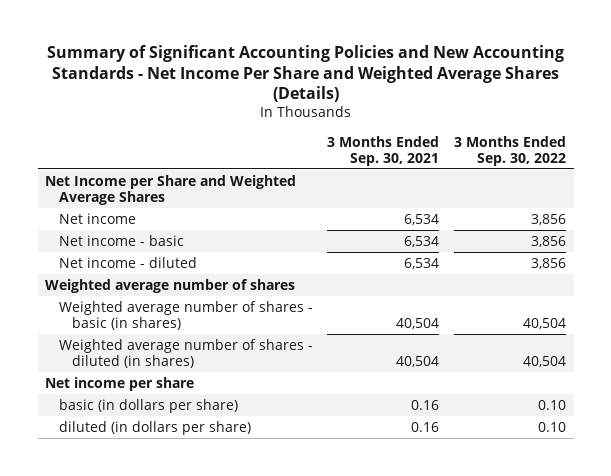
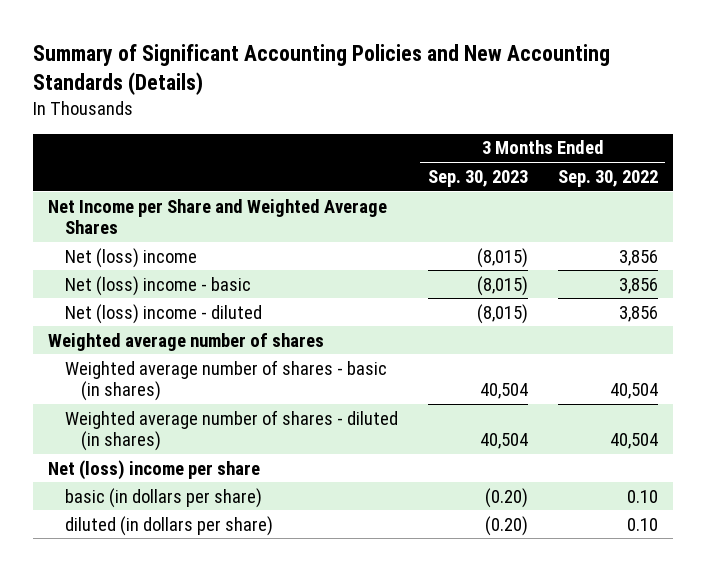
[46,45,564,103] Summary of Significant Accounting Policies and New Accounting Standards - Net Income Per Share and Weighted Average Shares (Details) -> [32,44,610,96] Summary of Significant Accounting Policies and New Accounting Standards (Details)
[327,135,440,166] 3 Months Ended Sep. 30, 2021 -> none
none -> [427,169,528,187] Sep. 30, 2023
[58,212,136,224] Net income -> [64,247,197,268] Net (loss) income
[58,234,184,246] Net income - basic -> [64,275,251,296] Net (loss) income - basic
[58,256,197,268] Net income - diluted -> [64,303,262,324] Net (loss) income - diluted
[45,376,195,391] Net income per share -> [47,459,260,480] Net (loss) income per share

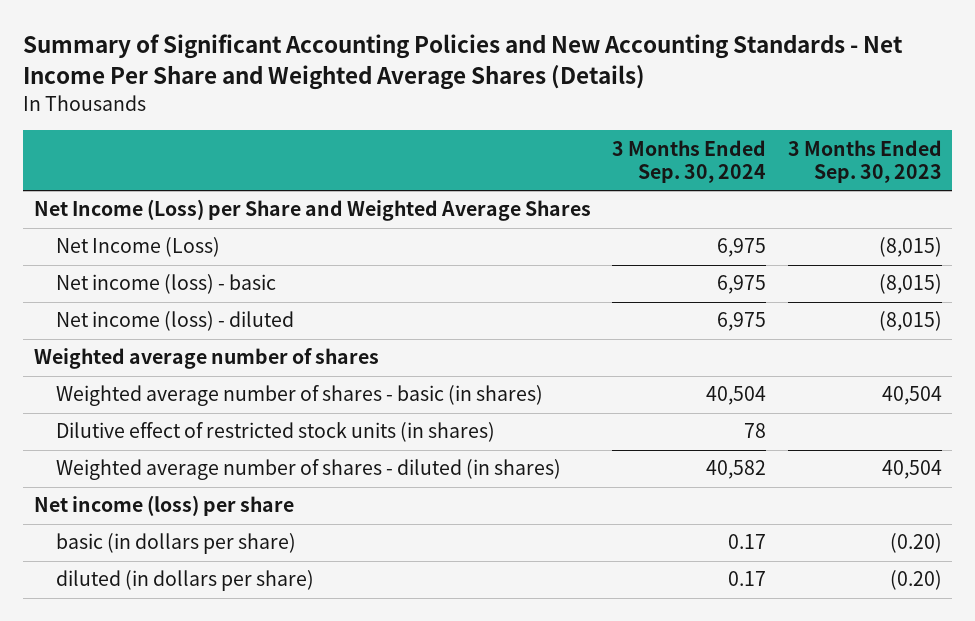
[32,44,610,96] Summary of Significant Accounting Policies and New Accounting Standards (Details) -> [22,34,903,91] Summary of Significant Accounting Policies and New Accounting Standards - Net Income Per Share and Weighted Average Shares (Details)
[557,169,658,187] Sep. 30, 2022 -> none
none -> [612,139,767,184] 3 Months Ended Sep. 30, 2024
[47,198,387,235] Net Income per Share and Weighted Average Shares -> [33,199,591,222] Net Income (Loss) per Share and Weighted Average Shares
[64,247,197,268] Net (loss) income -> [55,237,220,258] Net Income (Loss)
[64,275,251,296] Net (loss) income - basic -> [55,274,276,295] Net income (loss) - basic
[64,303,262,324] Net (loss) income - diluted -> [55,311,294,332] Net income (loss) - diluted
none -> [55,422,495,443] Dilutive effect of restricted stock units (in shares)
[47,459,260,480] Net (loss) income per share -> [33,495,294,517] Net income (loss) per share

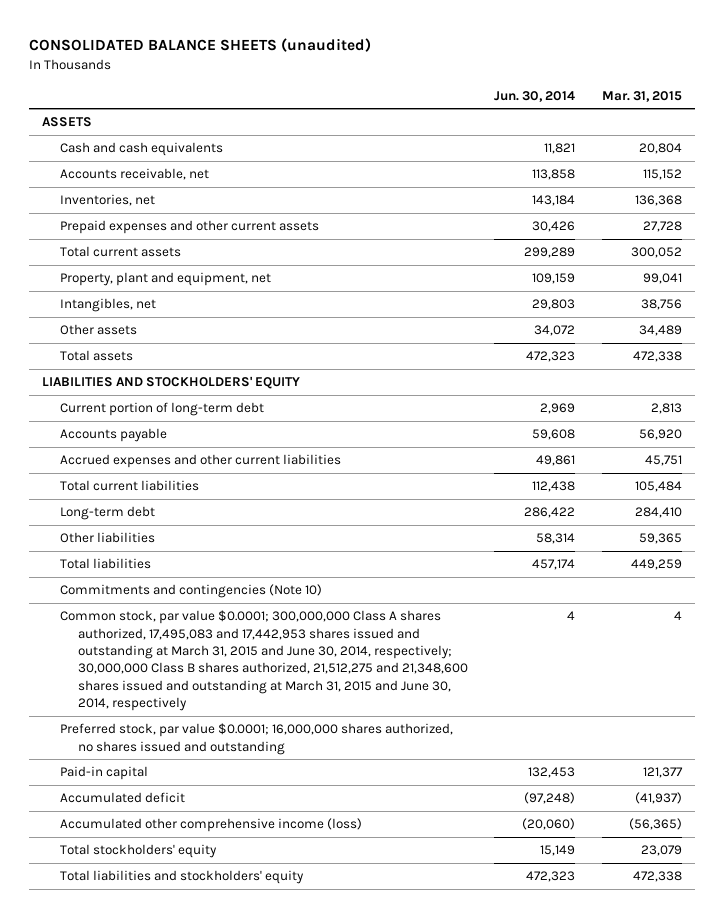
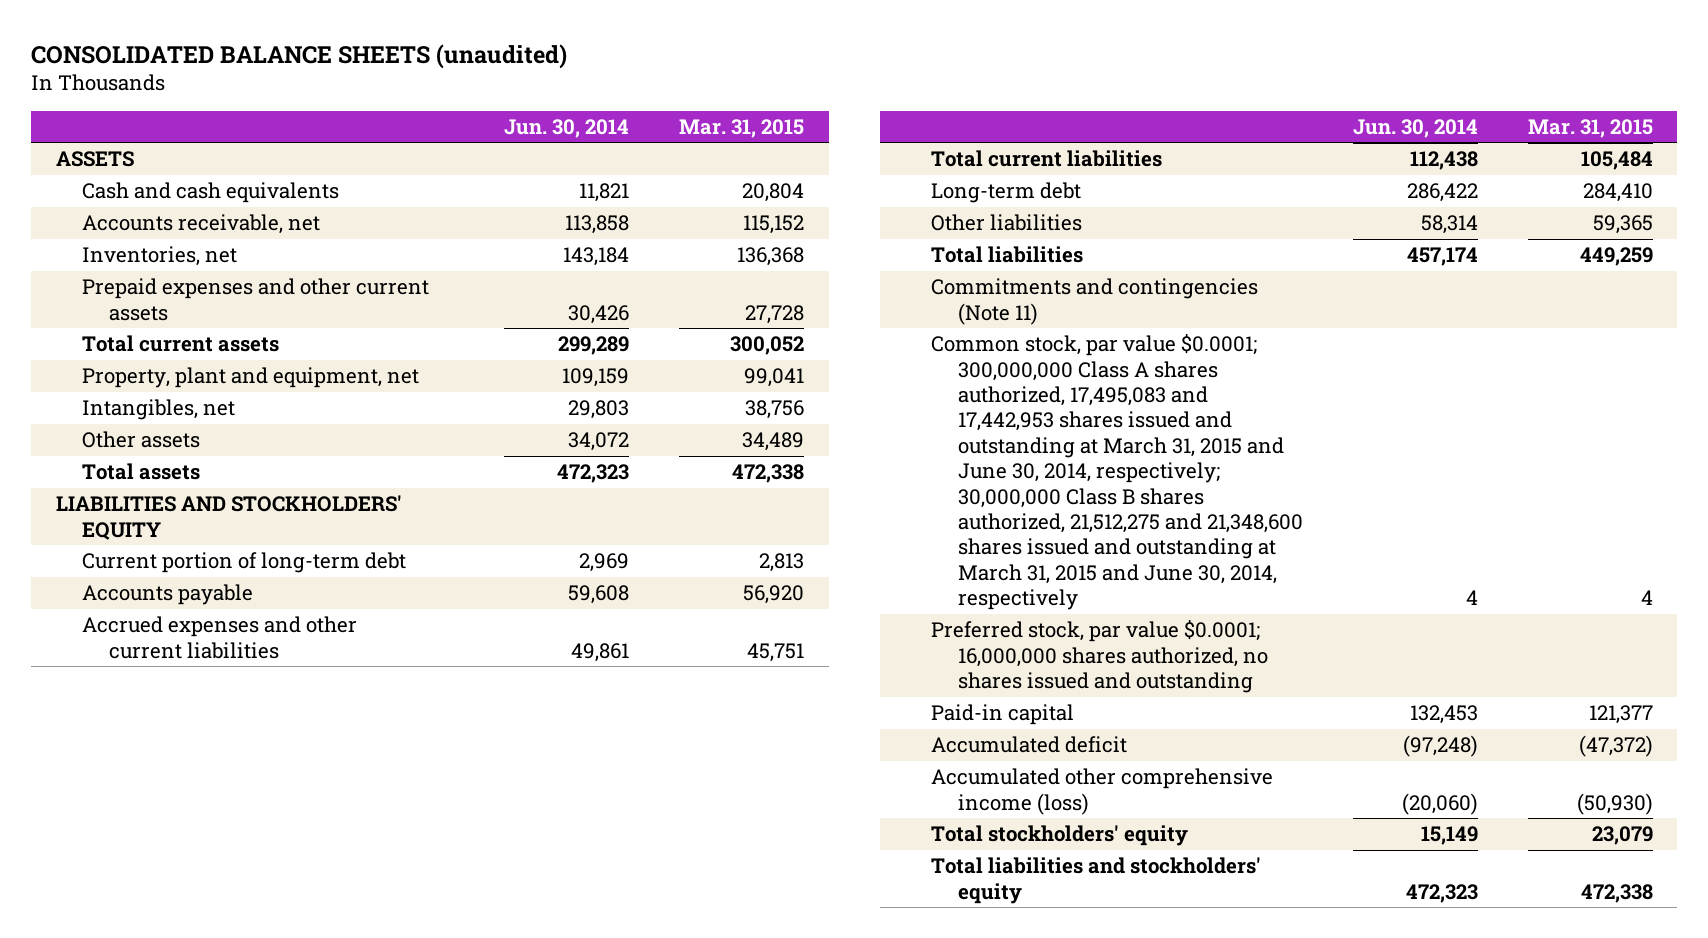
[60,584,323,599] Commitments and contingencies (Note 10) -> [931,278,1259,325] Commitments and contingencies (Note 11)
[635,792,683,805] (41,937) -> [1578,735,1653,758] (47,372)
[629,818,683,831] (56,365) -> [1576,792,1653,815] (50,930)

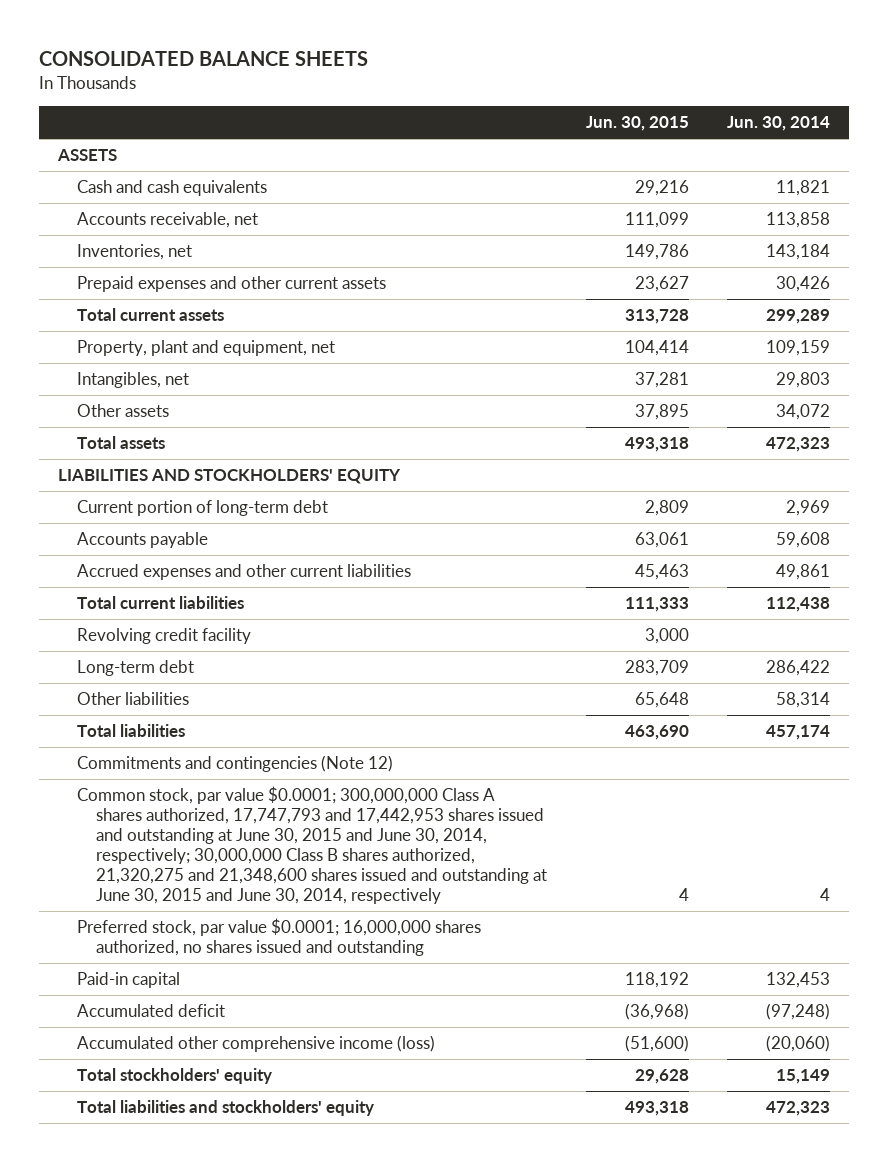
[30,43,567,69] CONSOLIDATED BALANCE SHEETS (unaudited) -> [38,50,368,66] CONSOLIDATED BALANCE SHEETS
[678,118,804,138] Mar. 31, 2015 -> none
none -> [585,116,689,132] Jun. 30, 2015
none -> [77,628,252,645] Revolving credit facility
[931,278,1259,325] Commitments and contingencies (Note 11) -> [77,755,394,773] Commitments and contingencies (Note 12)
[931,334,1303,611] Common stock, par value $0.0001; 300,000,000 Class A shares authorized, 17,495,083 and 17,442,953 shares issued and outstanding at March 31, 2015 and June 30, 2014, respectively; 30,000,000 Class B shares authorized, 21,512,275 and 21,348,600 shares issued and outstanding at March 31, 2015 and June 30, 2014, respectively -> [77,786,548,905] Common stock, par value $0.0001; 300,000,000 Class A shares authorized, 17,747,793 and 17,442,953 shares issued and outstanding at June 30, 2015 and June 30, 2014, respectively; 30,000,000 Class B shares authorized, 21,320,275 and 21,348,600 shares issued and outstanding at June 30, 2015 and June 30, 2014, respectively

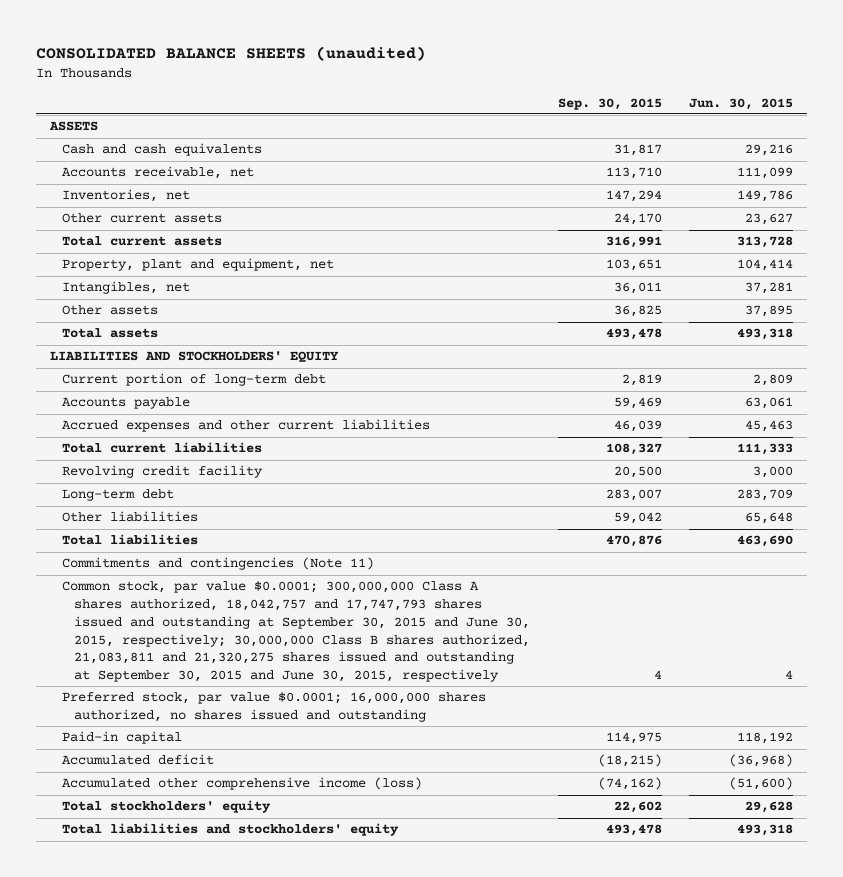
[38,50,368,66] CONSOLIDATED BALANCE SHEETS -> [35,45,426,61] CONSOLIDATED BALANCE SHEETS (unaudited)
[726,116,830,132] Jun. 30, 2014 -> none
none -> [557,97,662,110] Sep. 30, 2015
[77,276,387,293] Prepaid expenses and other current assets -> [61,213,222,224] Other current assets
[77,755,394,773] Commitments and contingencies (Note 12) -> [61,557,374,571] Commitments and contingencies (Note 11)
[77,786,548,905] Common stock, par value $0.0001; 300,000,000 Class A shares authorized, 17,747,793 and 17,442,953 shares issued and outstanding at June 30, 2015 and June 30, 2014, respectively; 30,000,000 Class B shares authorized, 21,320,275 and 21,348,600 shares issued and outstanding at June 30, 2015 and June 30, 2014, respectively -> [61,581,530,683] Common stock, par value $0.0001; 300,000,000 Class A shares authorized, 18,042,757 and 17,747,793 shares issued and outstanding at September 30, 2015 and June 30, 2015, respectively; 30,000,000 Class B shares authorized, 21,083,811 and 21,320,275 shares issued and outstanding at September 30, 2015 and June 30, 2015, respectively

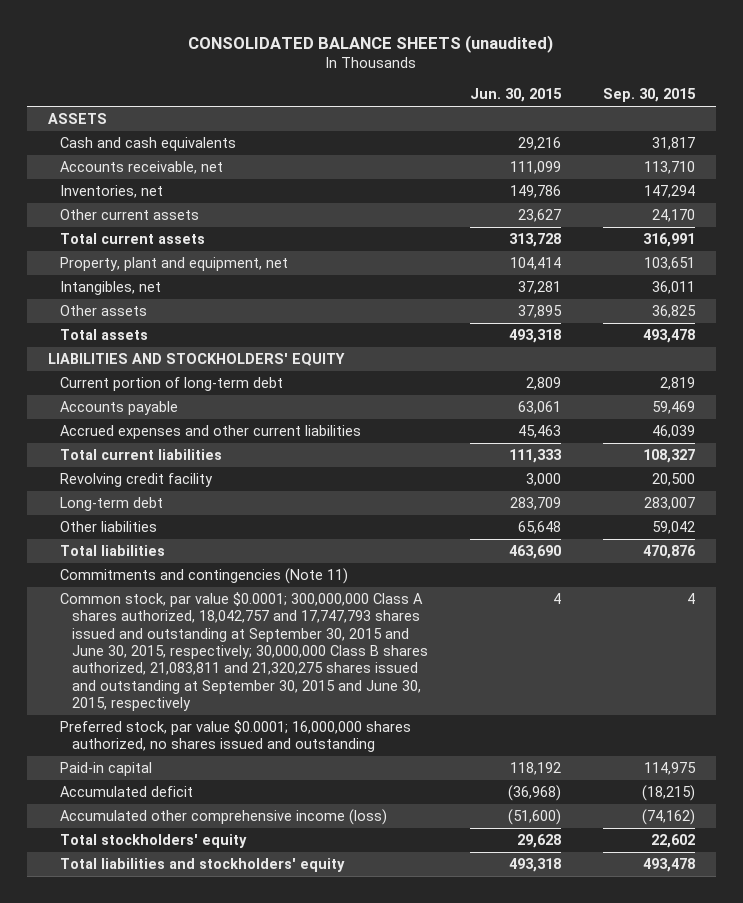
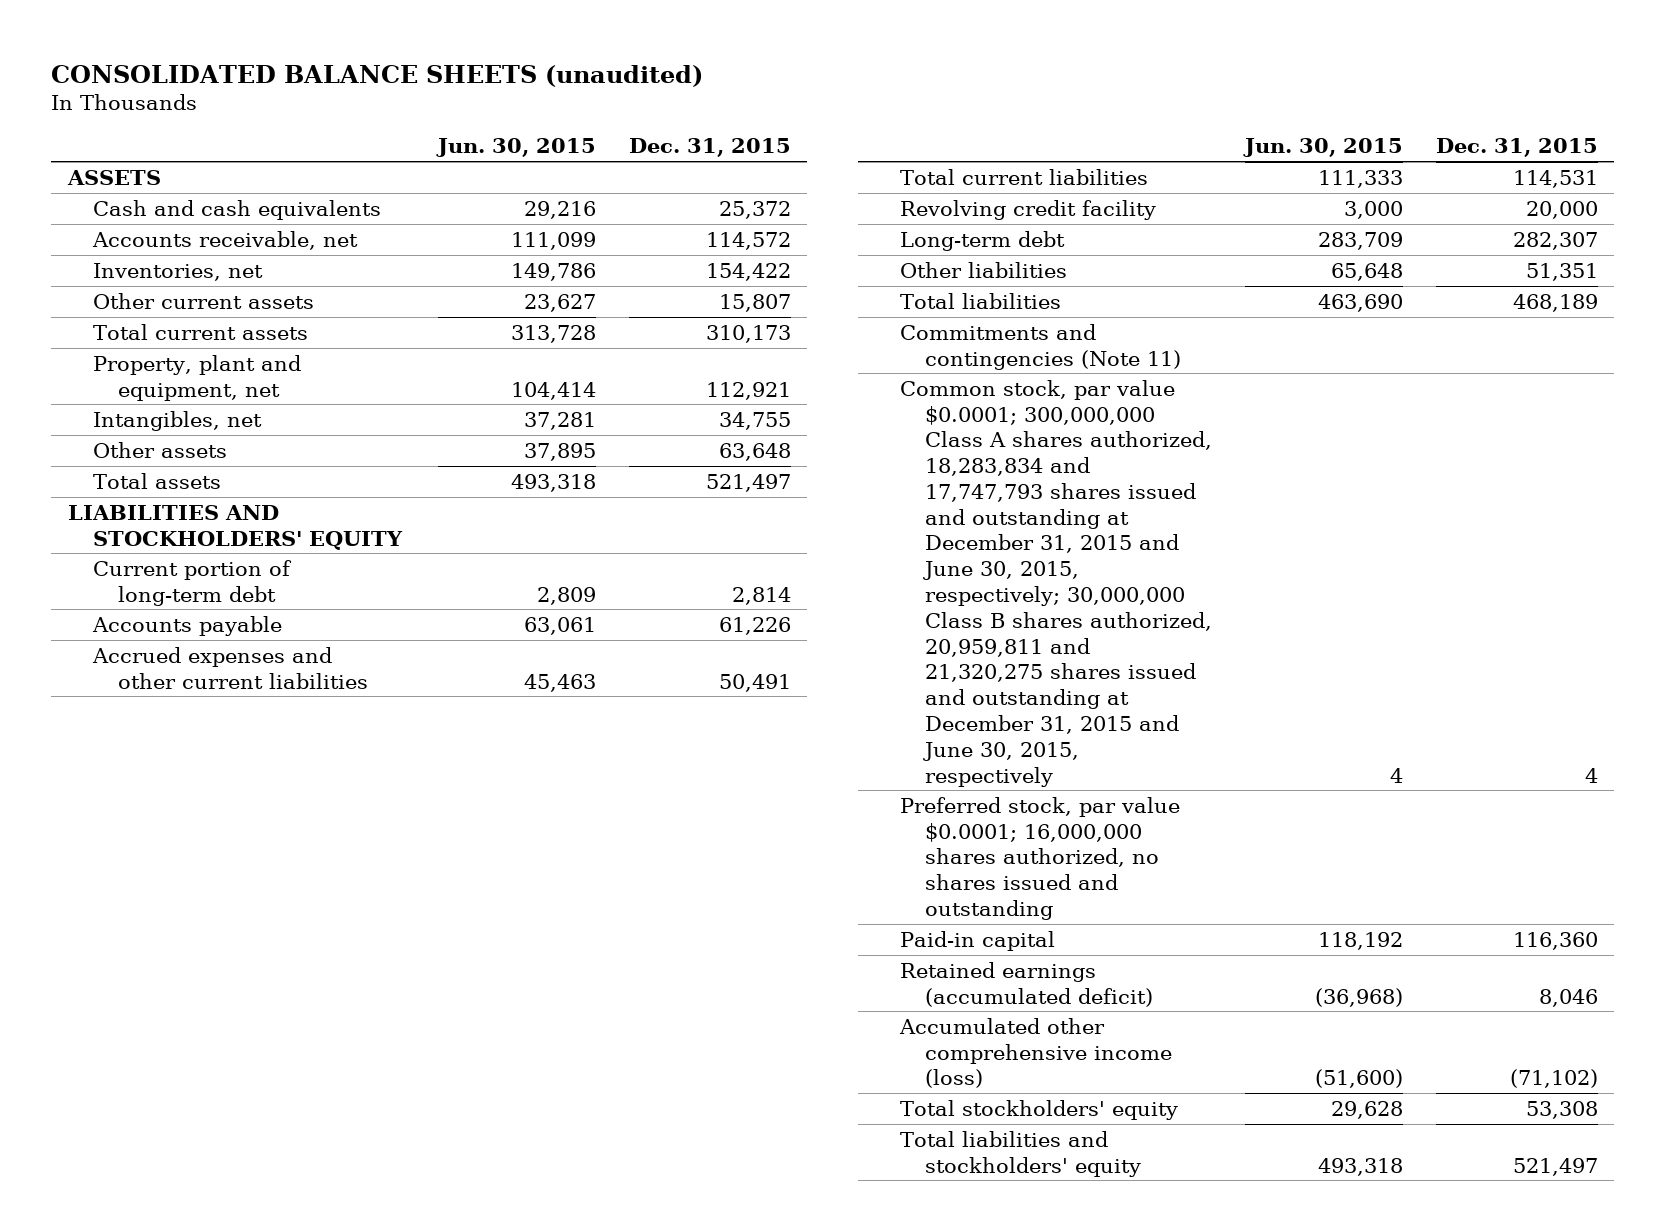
[602,88,696,103] Sep. 30, 2015 -> none
none -> [628,138,791,158] Dec. 31, 2015
[59,591,428,712] Common stock, par value $0.0001; 300,000,000 Class A shares authorized, 18,042,757 and 17,747,793 shares issued and outstanding at September 30, 2015 and June 30, 2015, respectively; 30,000,000 Class B shares authorized, 21,083,811 and 21,320,275 shares issued and outstanding at September 30, 2015 and June 30, 2015, respectively -> [899,379,1212,787] Common stock, par value $0.0001; 300,000,000 Class A shares authorized, 18,283,834 and 17,747,793 shares issued and outstanding at December 31, 2015 and June 30, 2015, respectively; 30,000,000 Class B shares authorized, 20,959,811 and 21,320,275 shares issued and outstanding at December 31, 2015 and June 30, 2015, respectively
[59,785,193,797] Accumulated deficit -> [899,961,1153,1007] Retained earnings (accumulated deficit)

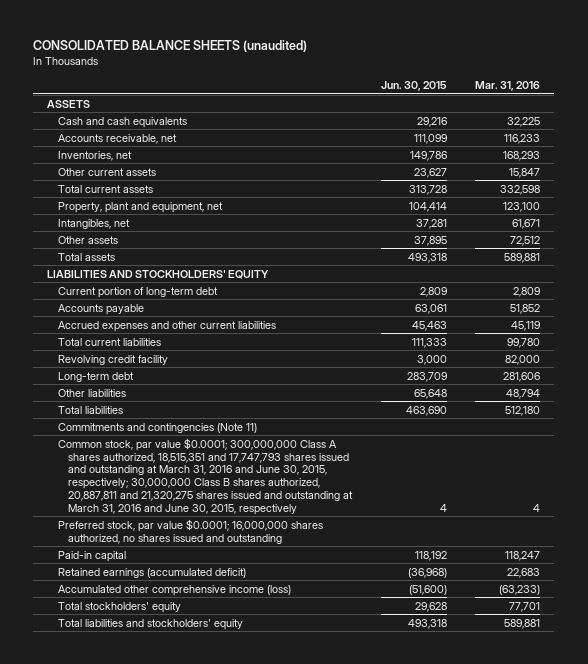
[628,138,791,158] Dec. 31, 2015 -> none
none -> [475,80,541,91] Mar. 31, 2016
[899,379,1212,787] Common stock, par value $0.0001; 300,000,000 Class A shares authorized, 18,283,834 and 17,747,793 shares issued and outstanding at December 31, 2015 and June 30, 2015, respectively; 30,000,000 Class B shares authorized, 20,959,811 and 21,320,275 shares issued and outstanding at December 31, 2015 and June 30, 2015, respectively -> [57,437,354,515] Common stock, par value $0.0001; 300,000,000 Class A shares authorized, 18,515,351 and 17,747,793 shares issued and outstanding at March 31, 2016 and June 30, 2015, respectively; 30,000,000 Class B shares authorized, 20,887,811 and 21,320,275 shares issued and outstanding at March 31, 2016 and June 30, 2015, respectively

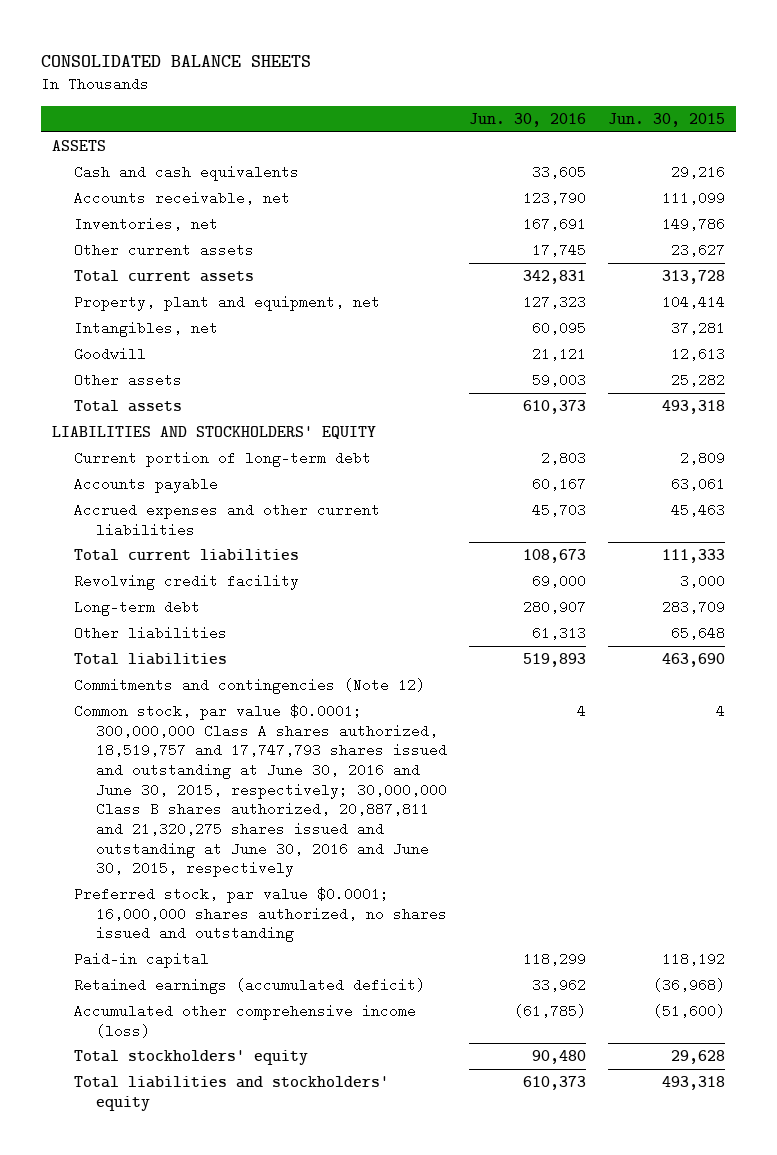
[33,40,308,53] CONSOLIDATED BALANCE SHEETS (unaudited) -> [41,54,312,67] CONSOLIDATED BALANCE SHEETS
[475,80,541,91] Mar. 31, 2016 -> none
none -> [468,112,586,127] Jun. 30, 2016
none -> [73,346,146,361] Goodwill
[413,235,447,246] 37,895 -> [670,372,725,387] 25,282
[57,422,257,433] Commitments and contingencies (Note 11) -> [73,677,425,694] Commitments and contingencies (Note 12)
[57,437,354,515] Common stock, par value $0.0001; 300,000,000 Class A shares authorized, 18,515,351 and 17,747,793 shares issued and outstanding at March 31, 2016 and June 30, 2015, respectively; 30,000,000 Class B shares authorized, 20,887,811 and 21,320,275 shares issued and outstanding at March 31, 2016 and June 30, 2015, respectively -> [73,703,447,878] Common stock, par value $0.0001; 300,000,000 Class A shares authorized, 18,519,757 and 17,747,793 shares issued and outstanding at June 30, 2016 and June 30, 2015, respectively; 30,000,000 Class B shares authorized, 20,887,811 and 21,320,275 shares issued and outstanding at June 30, 2016 and June 30, 2015, respectively

